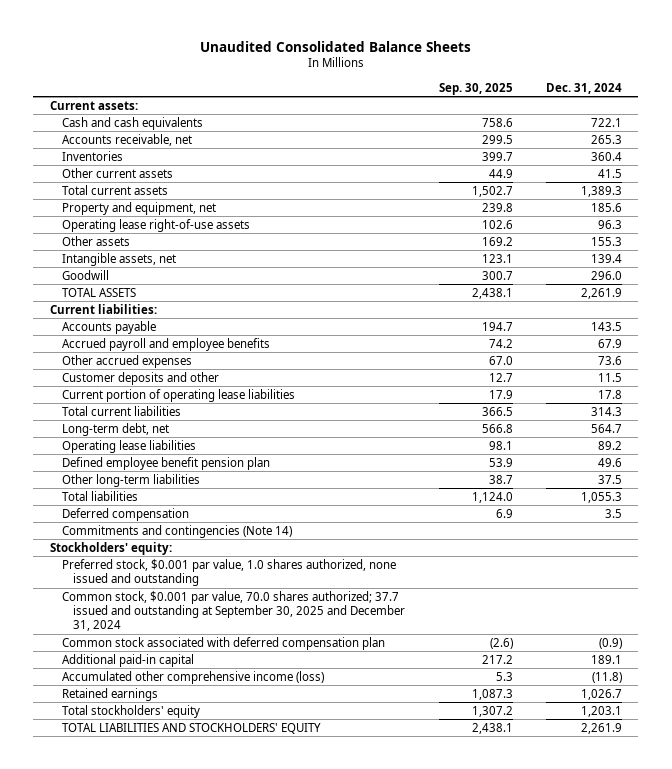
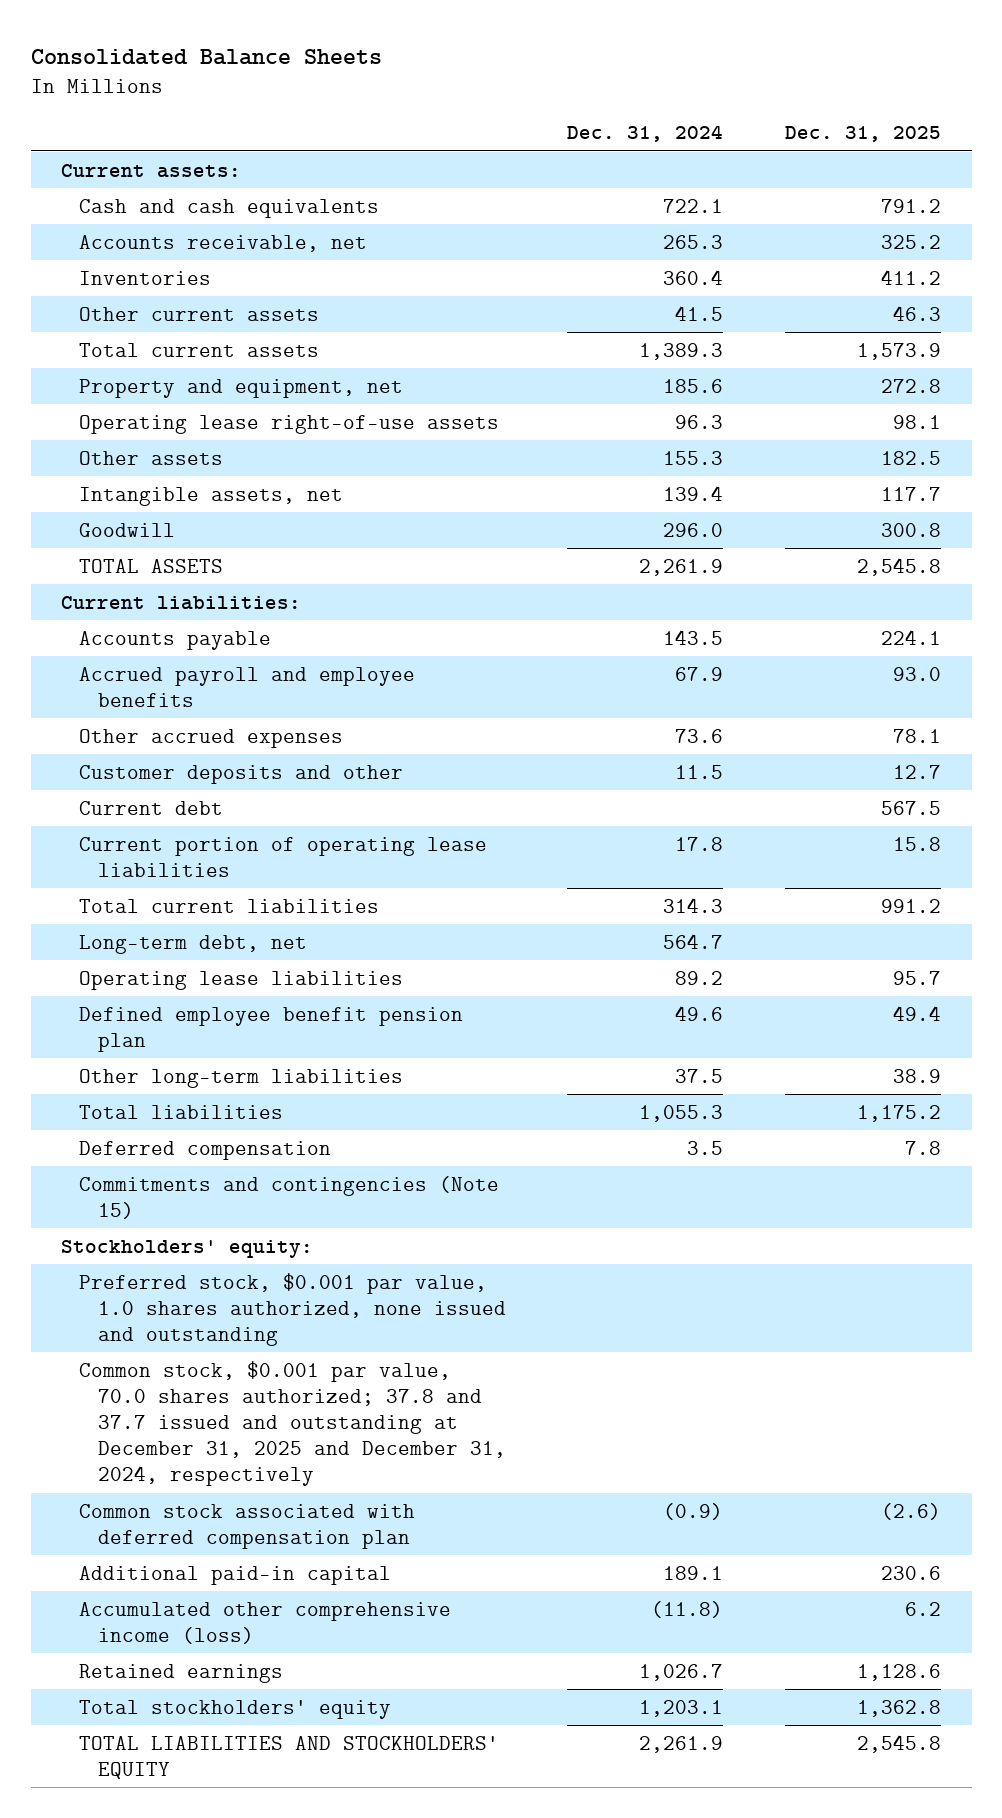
[199,40,471,52] Unaudited Consolidated Balance Sheets -> [30,49,382,66] Consolidated Balance Sheets
[438,82,513,95] Sep. 30, 2025 -> none
none -> [784,126,941,143] Dec. 31, 2025
none -> [79,800,224,815] Current debt
[61,524,292,538] Commitments and contingencies (Note 14) -> [79,1175,500,1219] Commitments and contingencies (Note 15)
[61,590,406,632] Common stock, $0.001 par value, 70.0 shares authorized; 37.7 issued and outstanding at September 30, 2025 and December 31, 2024 -> [79,1360,506,1487] Common stock, $0.001 par value, 70.0 shares authorized; 37.8 and 37.7 issued and outstanding at December 31, 2025 and December 31, 2024, respectively

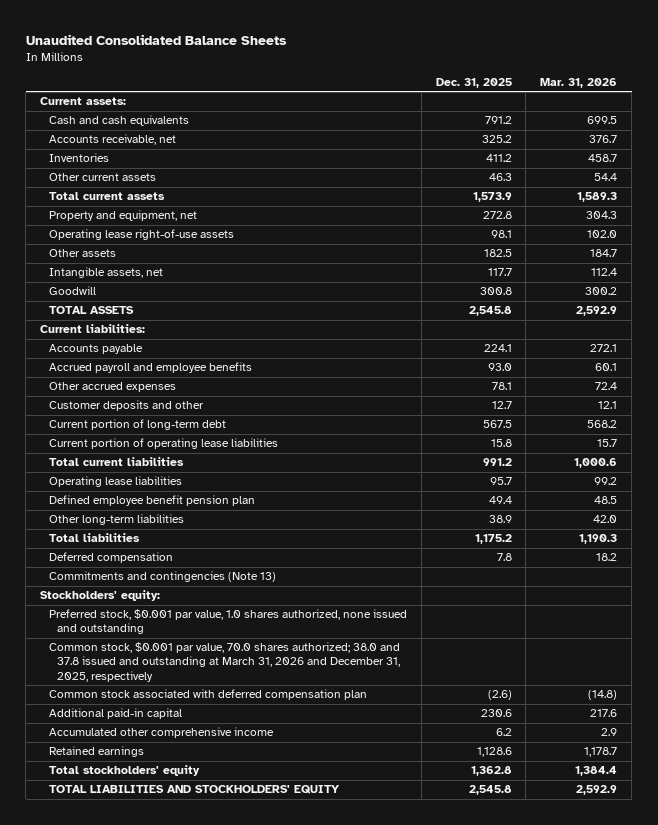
[30,49,382,66] Consolidated Balance Sheets -> [25,33,287,45] Unaudited Consolidated Balance Sheets
[567,125,724,143] Dec. 31, 2024 -> none
none -> [540,77,618,88] Mar. 31, 2026
[79,800,224,815] Current debt -> [48,419,226,431] Current portion of long-term debt
[79,934,308,954] Long-term debt, net -> none
[79,1175,500,1219] Commitments and contingencies (Note 15) -> [48,571,276,583] Commitments and contingencies (Note 13)
[79,1360,506,1487] Common stock, $0.001 par value, 70.0 shares authorized; 37.8 and 37.7 issued and outstanding at December 31, 2025 and December 31, 2024, respectively -> [48,642,401,682] Common stock, $0.001 par value, 70.0 shares authorized; 38.0 and 37.8 issued and outstanding at March 31, 2026 and December 31, 2025, respectively
[79,1601,452,1644] Accumulated other comprehensive income (loss) -> [48,727,274,739] Accumulated other comprehensive income

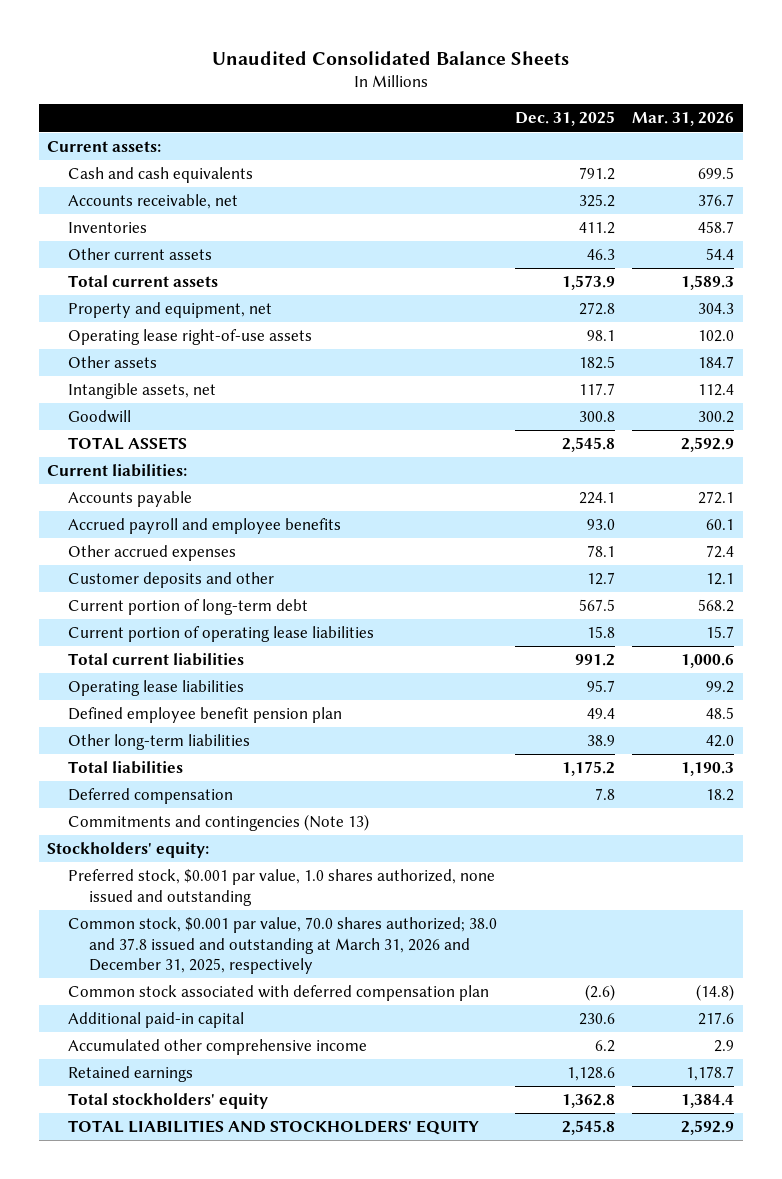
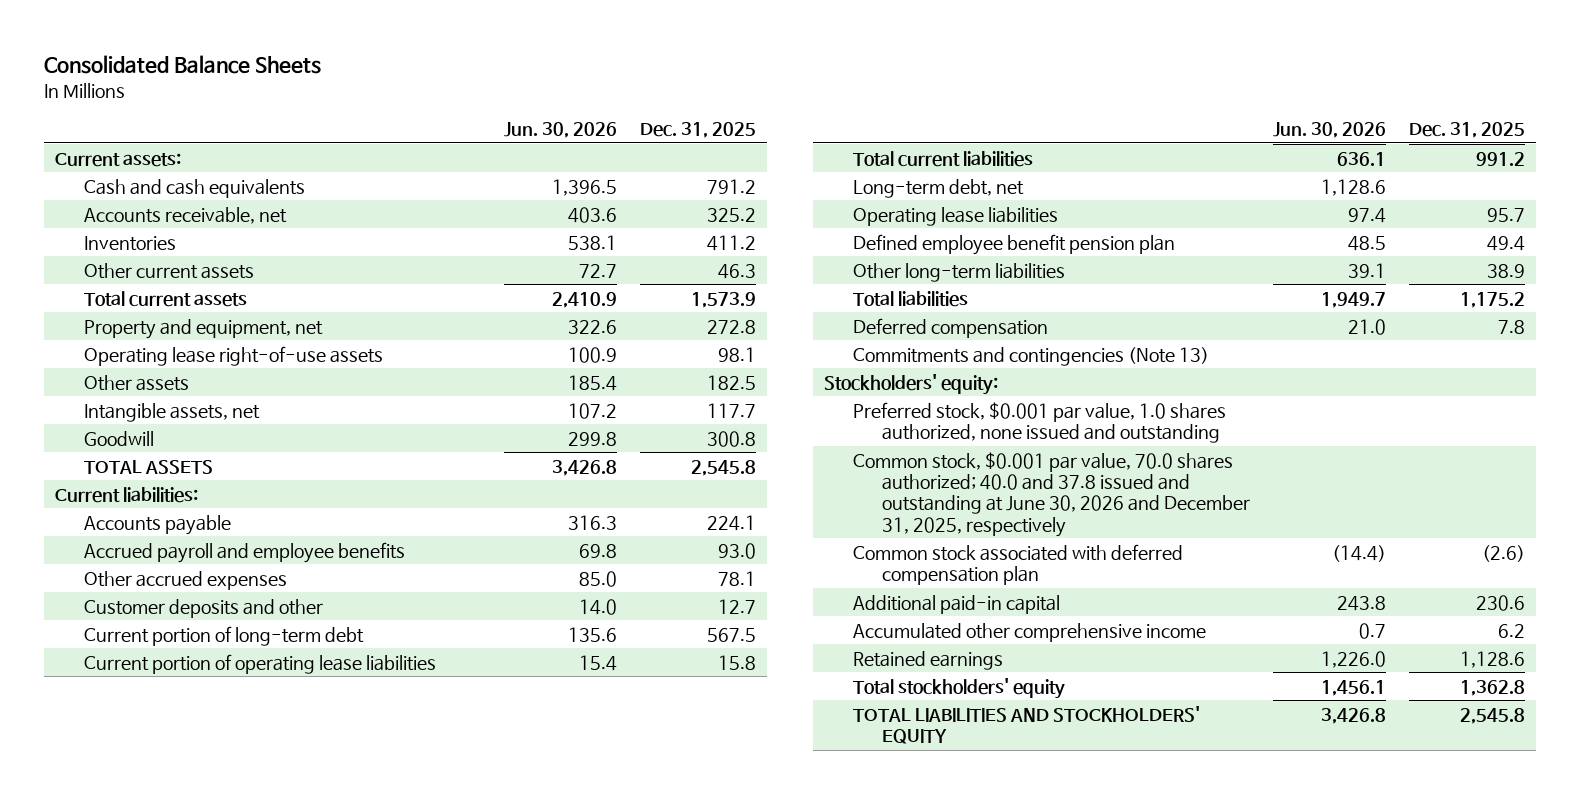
[211,50,569,65] Unaudited Consolidated Balance Sheets -> [43,55,321,75] Consolidated Balance Sheets
[632,112,735,127] Mar. 31, 2026 -> none
none -> [503,122,617,139] Jun. 30, 2026
none -> [852,178,1024,198] Long-term debt, net
[68,917,498,974] Common stock, $0.001 par value, 70.0 shares authorized; 38.0 and 37.8 issued and outstanding at March 31, 2026 and December 31, 2025, respectively -> [852,451,1250,537] Common stock, $0.001 par value, 70.0 shares authorized; 40.0 and 37.8 issued and outstanding at June 30, 2026 and December 31, 2025, respectively

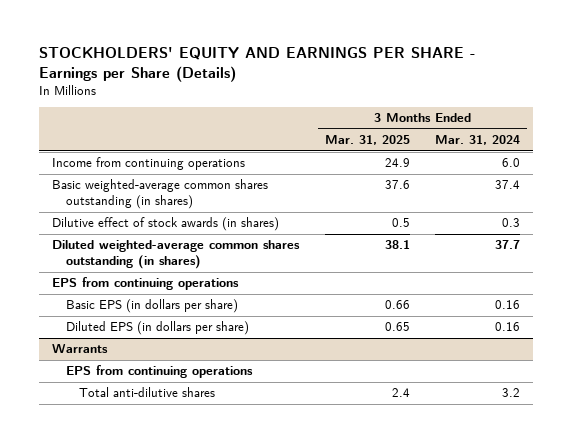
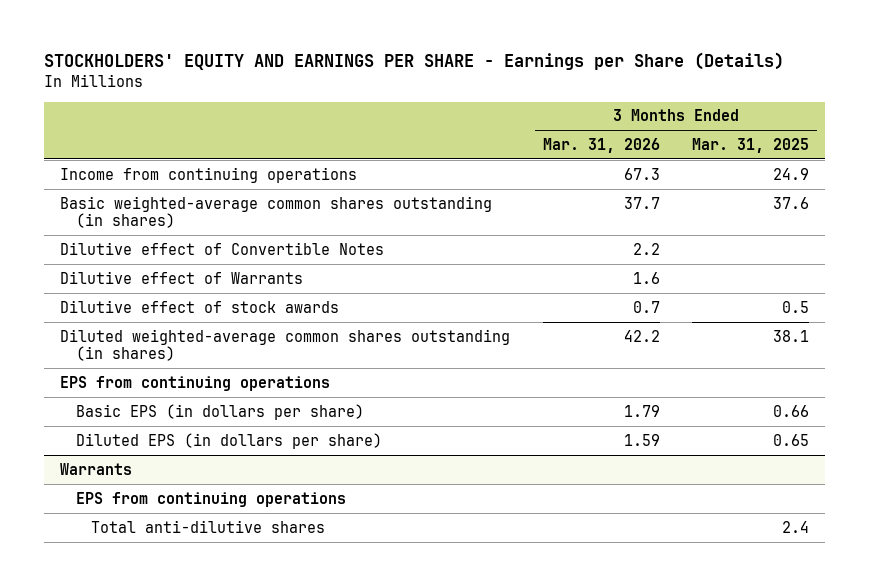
[435,135,521,146] Mar. 31, 2024 -> none
none -> [542,137,660,153] Mar. 31, 2026
none -> [60,241,385,255] Dilutive effect of Convertible Notes
none -> [60,270,304,284] Dilutive effect of Warrants
[51,217,279,232] Dilutive effect of stock awards (in shares) -> [60,299,340,313] Dilutive effect of stock awards

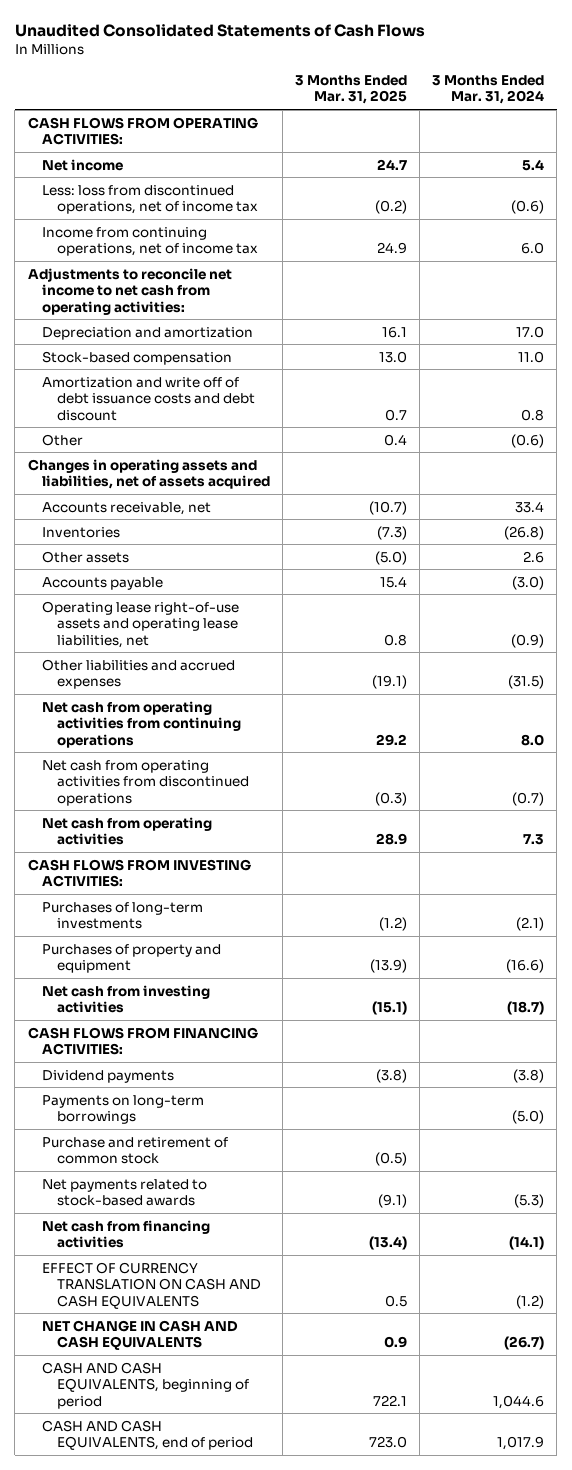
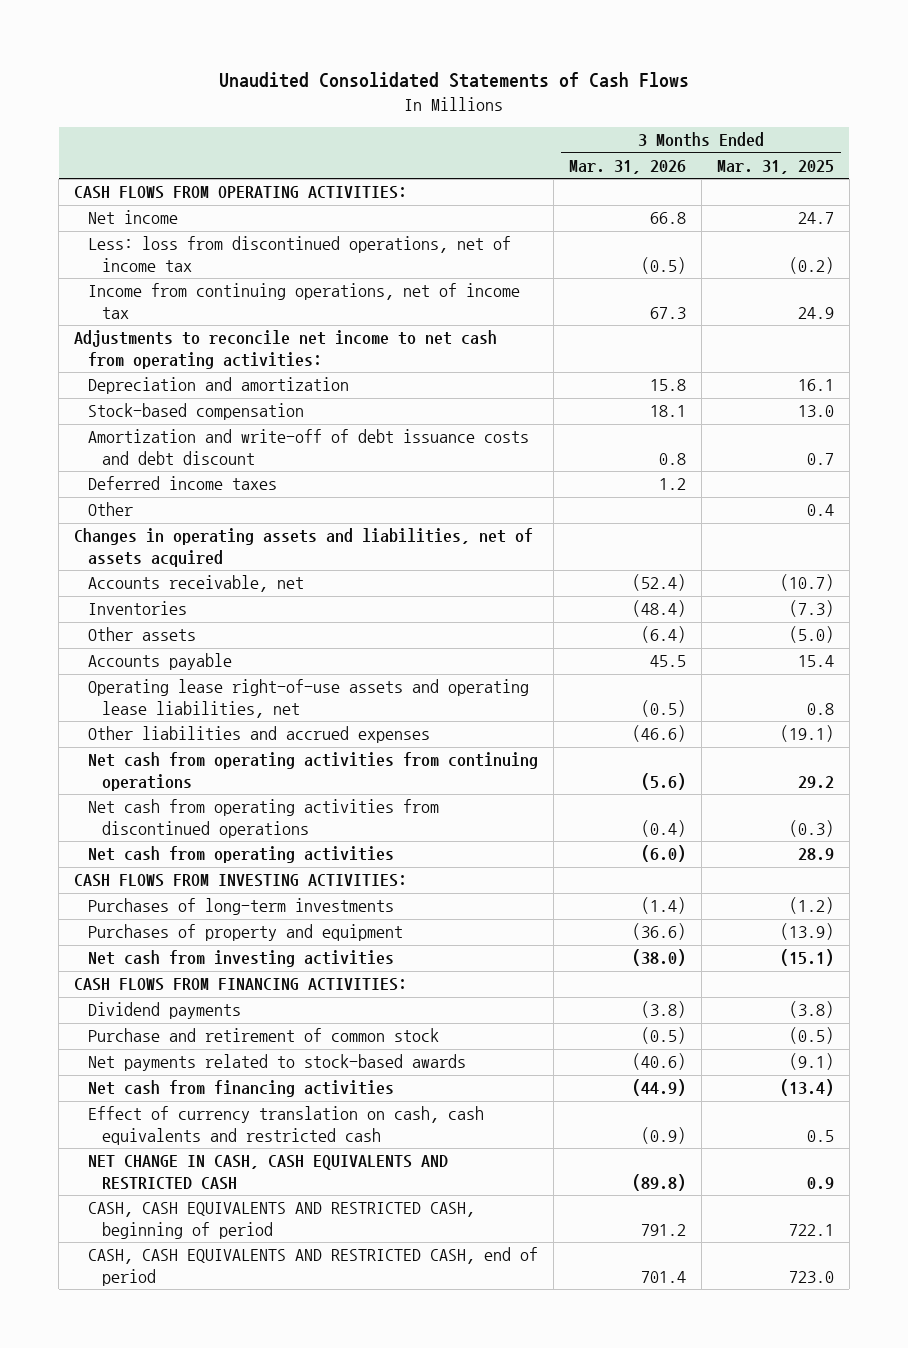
[432,74,545,105] 3 Months Ended Mar. 31, 2024 -> none
none -> [568,160,686,175] Mar. 31, 2026
[42,376,255,421] Amortization and write off of debt issuance costs and debt discount -> [88,429,530,465] Amortization and write-off of debt issuance costs and debt discount
none -> [88,476,278,491] Deferred income taxes
[42,1094,205,1125] Payments on long-term borrowings -> none
[42,1261,261,1309] EFFECT OF CURRENCY TRANSLATION ON CASH AND CASH EQUIVALENTS -> [88,1106,485,1145] Effect of currency translation on cash, cash equivalents and restricted cash
[42,1319,239,1351] NET CHANGE IN CASH AND CASH EQUIVALENTS -> [88,1155,449,1190] NET CHANGE IN CASH, CASH EQUIVALENTS AND RESTRICTED CASH
[42,1361,249,1409] CASH AND CASH EQUIVALENTS, beginning of period -> [88,1202,476,1239] CASH, CASH EQUIVALENTS AND RESTRICTED CASH, beginning of period
[42,1419,253,1451] CASH AND CASH EQUIVALENTS, end of period -> [88,1247,539,1286] CASH, CASH EQUIVALENTS AND RESTRICTED CASH, end of period

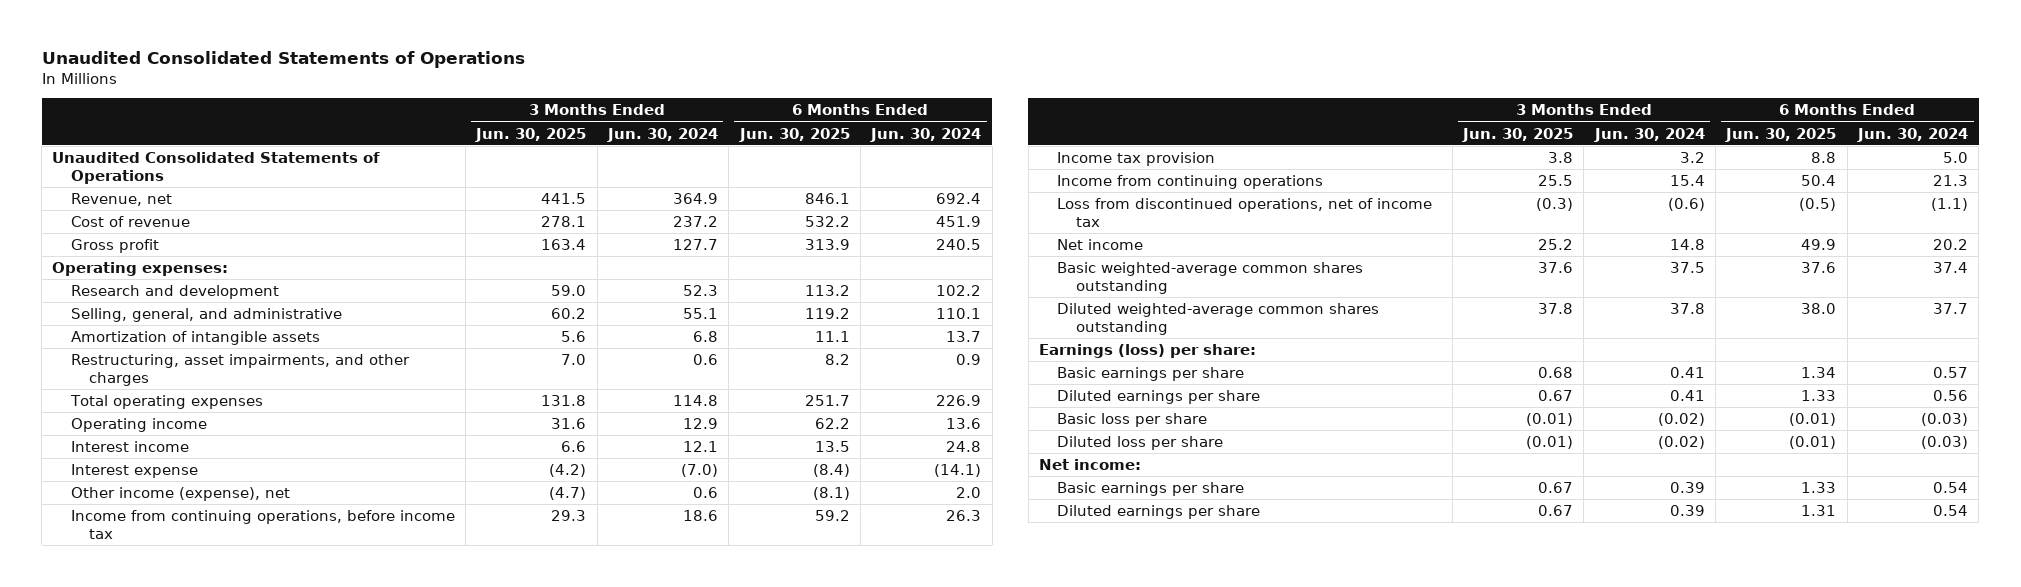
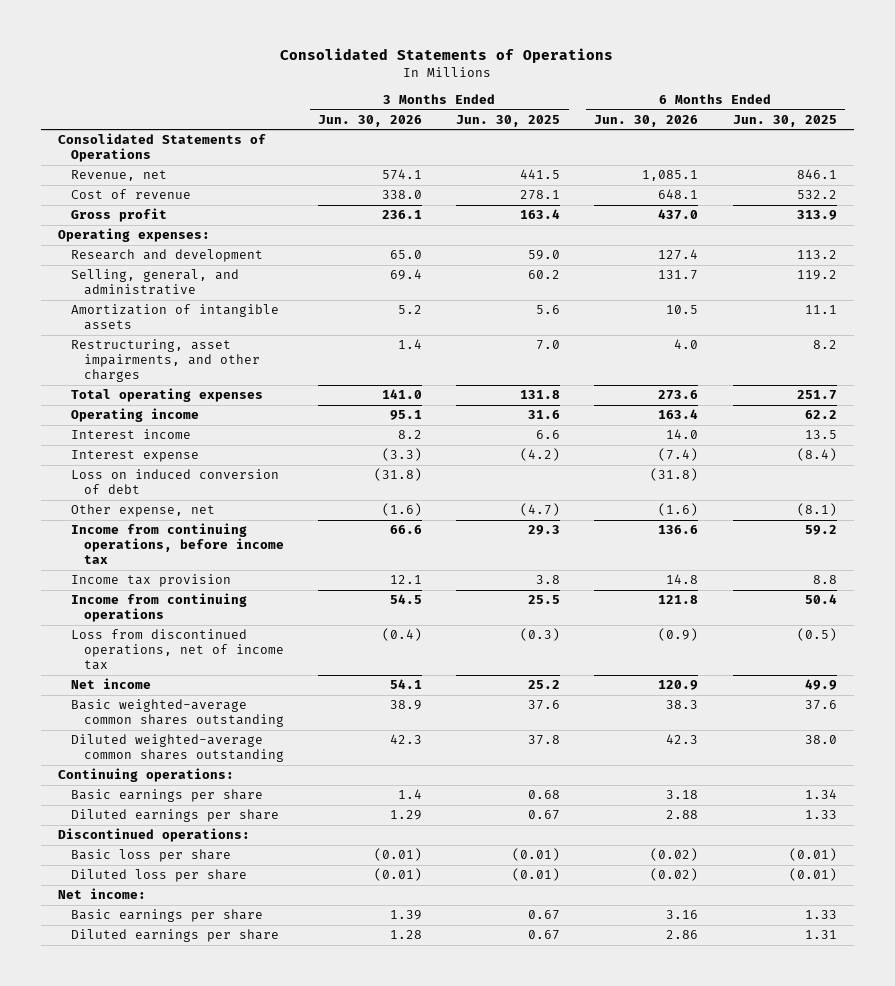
[41,51,525,69] Unaudited Consolidated Statements of Operations -> [280,48,614,64] Consolidated Statements of Operations
[606,127,718,142] Jun. 30, 2024 -> none
[870,127,982,142] Jun. 30, 2024 -> none
none -> [318,114,423,127] Jun. 30, 2026
none -> [594,114,699,127] Jun. 30, 2026
[52,151,381,184] Unaudited Consolidated Statements of Operations -> [58,133,267,163] Consolidated Statements of Operations
none -> [71,469,280,495] Loss on induced conversion of debt
[70,486,290,501] Other income (expense), net -> [71,504,216,518] Other expense, net
[1039,343,1257,358] Earnings (loss) per share: -> none
none -> [58,768,235,783] Continuing operations:
none -> [58,828,251,843] Discontinued operations:

